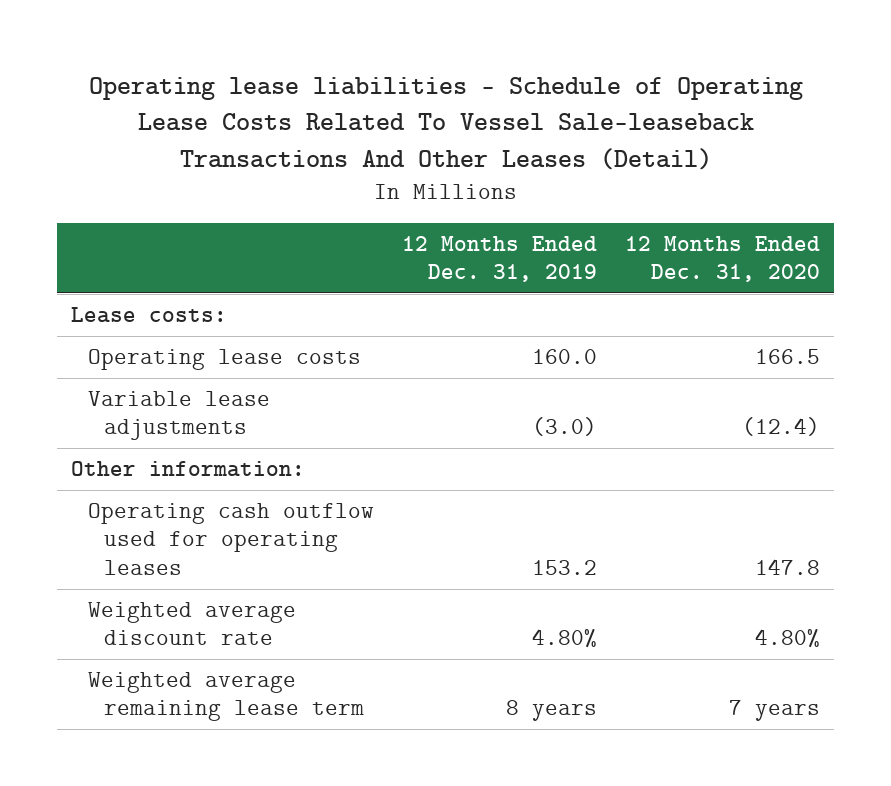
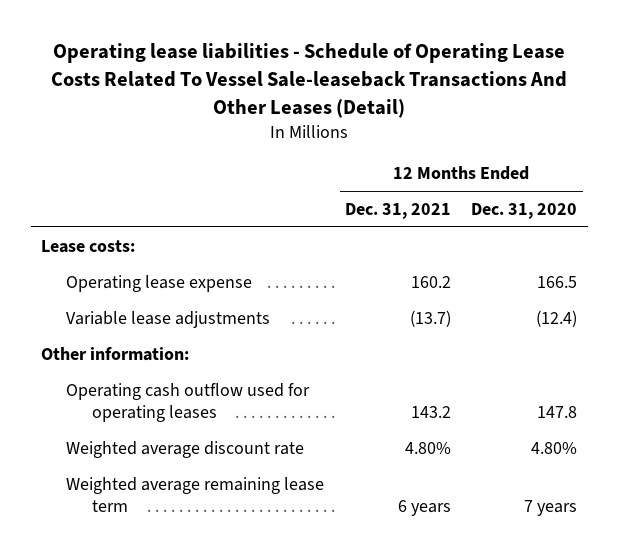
[402,235,598,283] 12 Months Ended Dec. 31, 2019 -> none
none -> [344,202,451,219] Dec. 31, 2021
[87,349,361,371] Operating lease costs -> [66,274,253,292] Operating lease expense

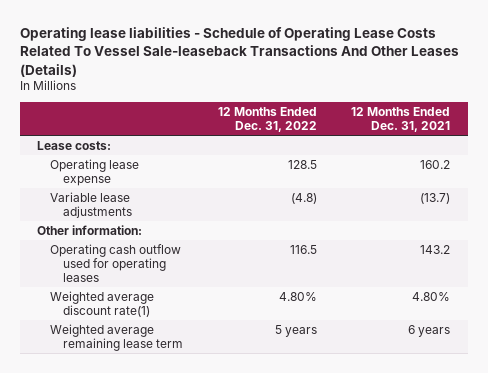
[51,43,568,118] Operating lease liabilities - Schedule of Operating Lease Costs Related To Vessel Sale-leaseback Transactions And Other Leases (Detail) -> [19,27,459,77] Operating lease liabilities - Schedule of Operating Lease Costs Related To Vessel Sale-leaseback Transactions And Other Leases (Details)
[471,202,578,219] Dec. 31, 2020 -> none
none -> [217,106,317,133] 12 Months Ended Dec. 31, 2022
[66,440,305,458] Weighted average discount rate -> [50,290,155,317] Weighted average discount rate(1)

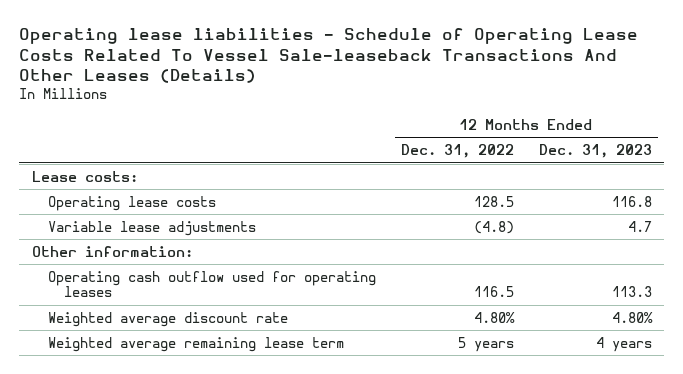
[351,106,451,133] 12 Months Ended Dec. 31, 2021 -> none
none -> [538,144,652,159] Dec. 31, 2023
[50,158,140,186] Operating lease expense -> [47,195,216,211] Operating lease costs
[50,290,155,317] Weighted average discount rate(1) -> [47,311,288,327] Weighted average discount rate

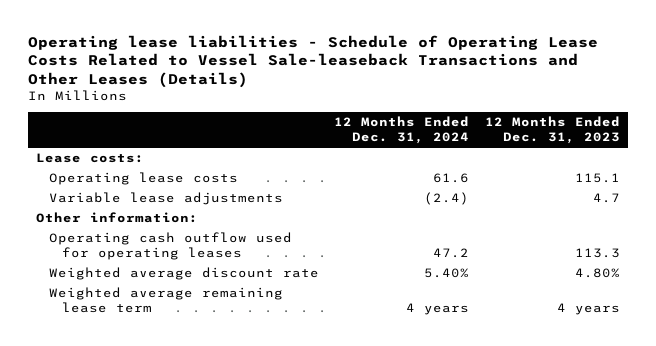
[19,27,639,84] Operating lease liabilities - Schedule of Operating Lease Costs Related To Vessel Sale-leaseback Transactions And Other Leases (Details) -> [27,34,598,88] Operating lease liabilities - Schedule of Operating Lease Costs Related to Vessel Sale-leaseback Transactions and Other Leases (Details)
[400,144,514,159] Dec. 31, 2022 -> none
none -> [334,116,470,145] 12 Months Ended Dec. 31, 2024
[611,195,652,207] 116.8 -> [574,173,620,184] 115.1

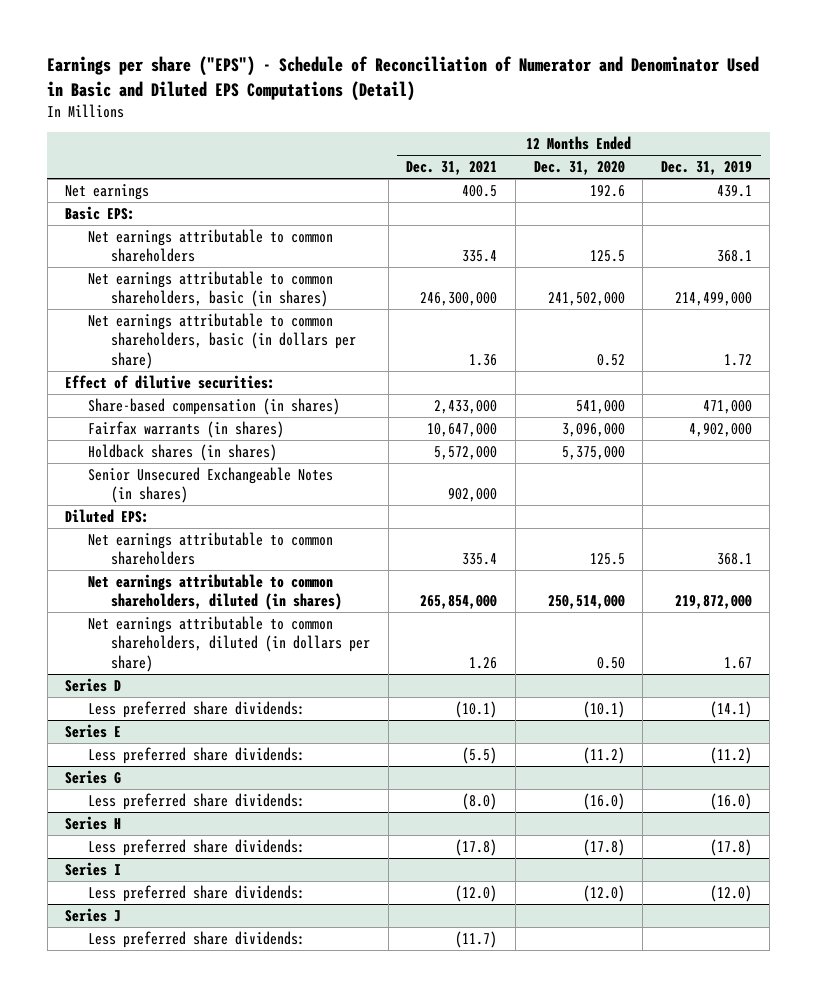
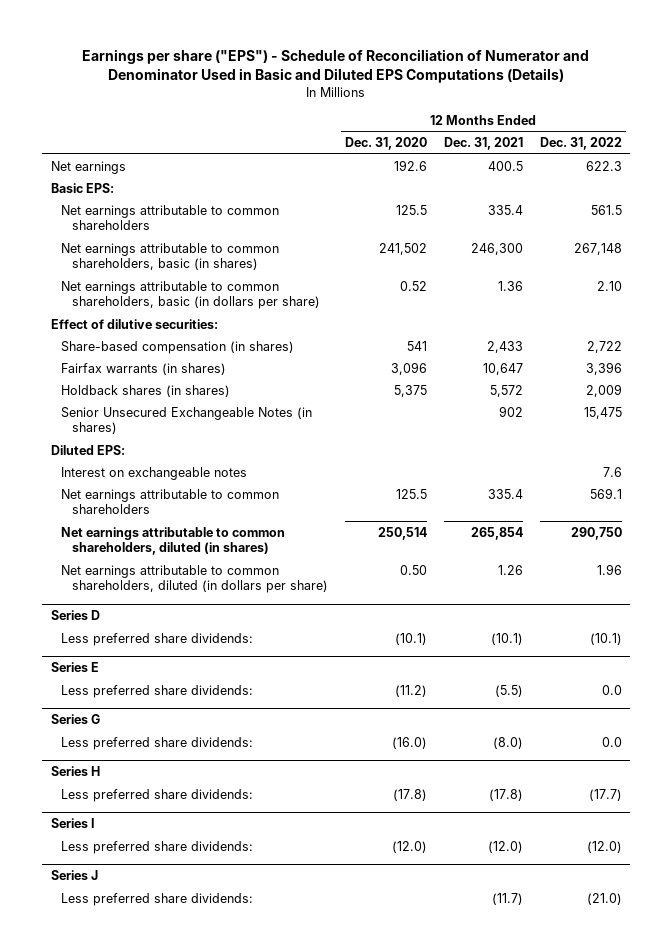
[47,56,760,101] Earnings per share ("EPS") - Schedule of Reconciliation of Numerator and Denominator Used in Basic and Diluted EPS Computations (Detail) -> [82,49,590,84] Earnings per share ("EPS") - Schedule of Reconciliation of Numerator and Denominator Used in Basic and Diluted EPS Computations (Details)
[660,161,752,176] Dec. 31, 2019 -> none
none -> [539,137,622,151] Dec. 31, 2022
[420,292,498,307] 246,300,000 -> [470,242,523,255] 246,300
[547,292,625,307] 241,502,000 -> [379,242,428,255] 241,502
[434,399,498,414] 2,433,000 -> [486,340,523,353] 2,433
[575,399,625,414] 541,000 -> [407,340,428,351] 541
[427,422,498,437] 10,647,000 -> [482,362,523,375] 10,647
[561,422,625,437] 3,096,000 -> [391,361,428,375] 3,096
[434,445,498,460] 5,572,000 -> [489,384,523,397] 5,572
[561,445,625,460] 5,375,000 -> [394,384,428,397] 5,375
[448,488,498,503] 902,000 -> [498,405,523,417] 902
none -> [61,466,248,480] Interest on exchangeable notes
[420,595,498,610] 265,854,000 -> [470,526,523,540] 265,854
[547,595,625,610] 250,514,000 -> [378,526,428,540] 250,514

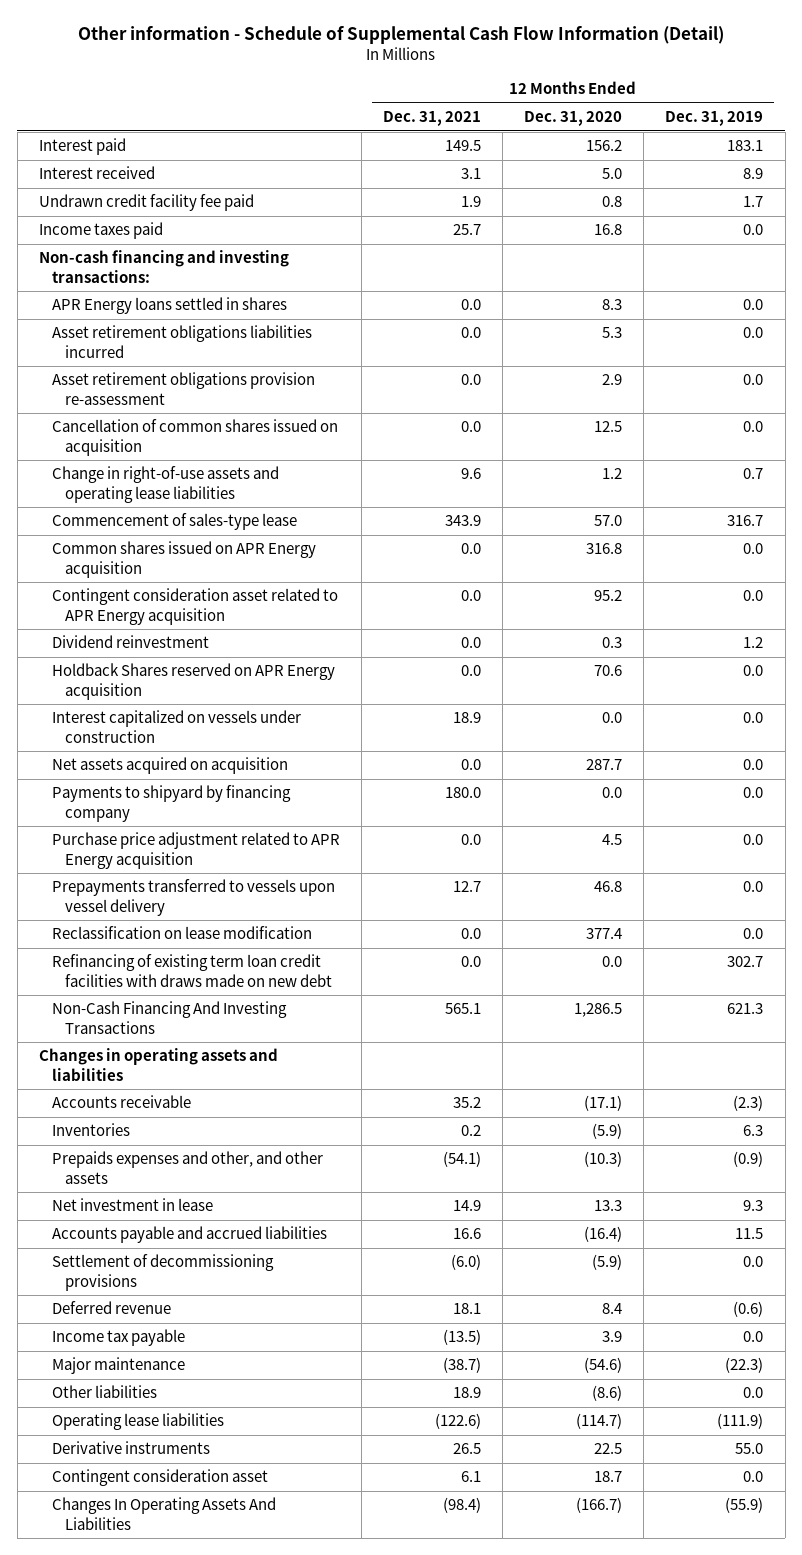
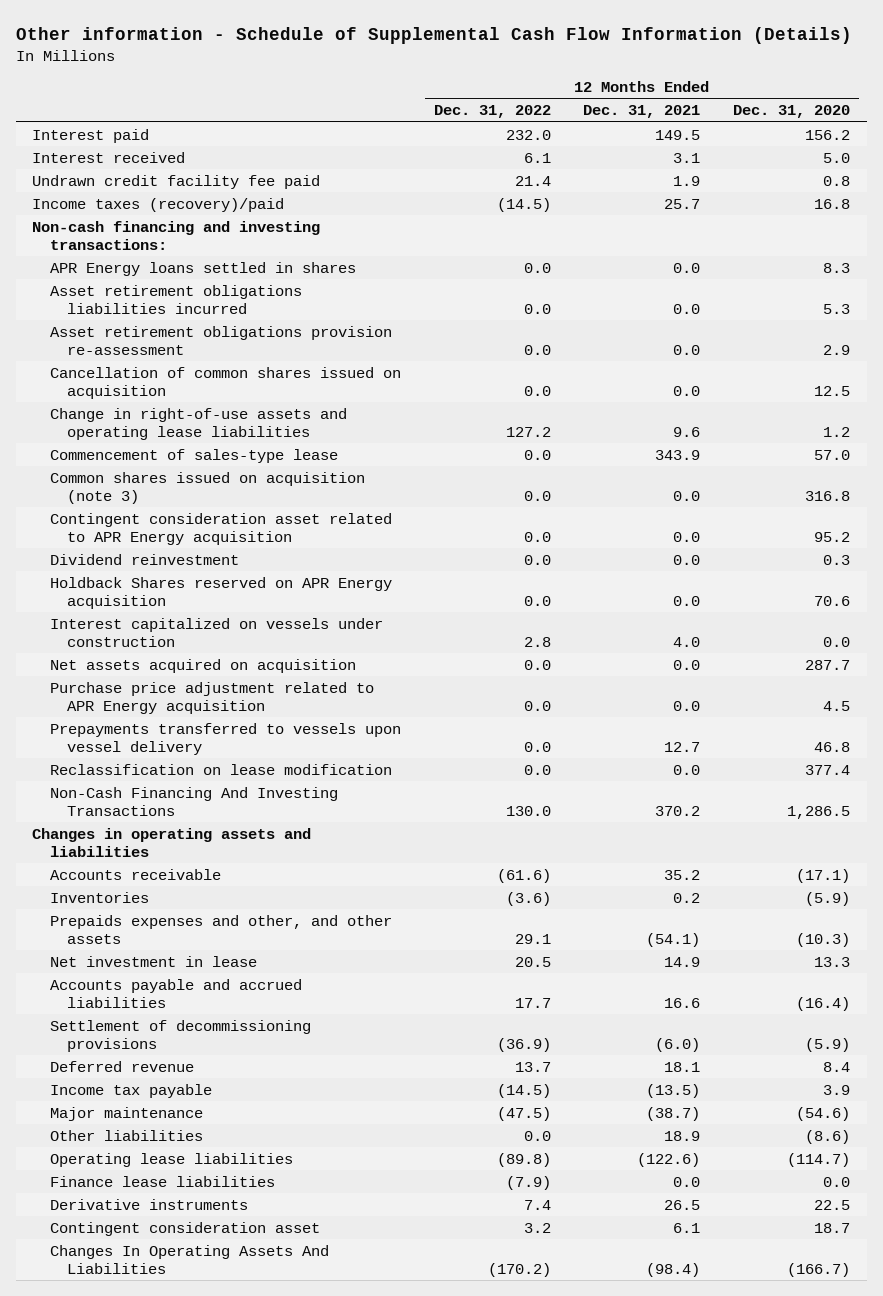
[78,26,725,45] Other information - Schedule of Supplemental Cash Flow Information (Detail) -> [15,26,852,44] Other information - Schedule of Supplemental Cash Flow Information (Details)
[665,111,764,127] Dec. 31, 2019 -> none
none -> [433,105,551,119] Dec. 31, 2022
[38,222,163,240] Income taxes paid -> [32,197,285,212] Income taxes (recovery)/paid
[51,541,316,578] Common shares issued on APR Energy acquisition -> [49,471,365,504] Common shares issued on acquisition (note 3)
[452,712,481,724] 18.9 -> [673,636,701,647] 4.0
[51,785,291,822] Payments to shipyard by financing company -> none
[51,954,332,987] Refinancing of existing term loan credit facilities with draws made on new debt -> none
[444,1003,481,1015] 565.1 -> [655,805,701,816] 370.2
none -> [49,1175,275,1187] Finance lease liabilities

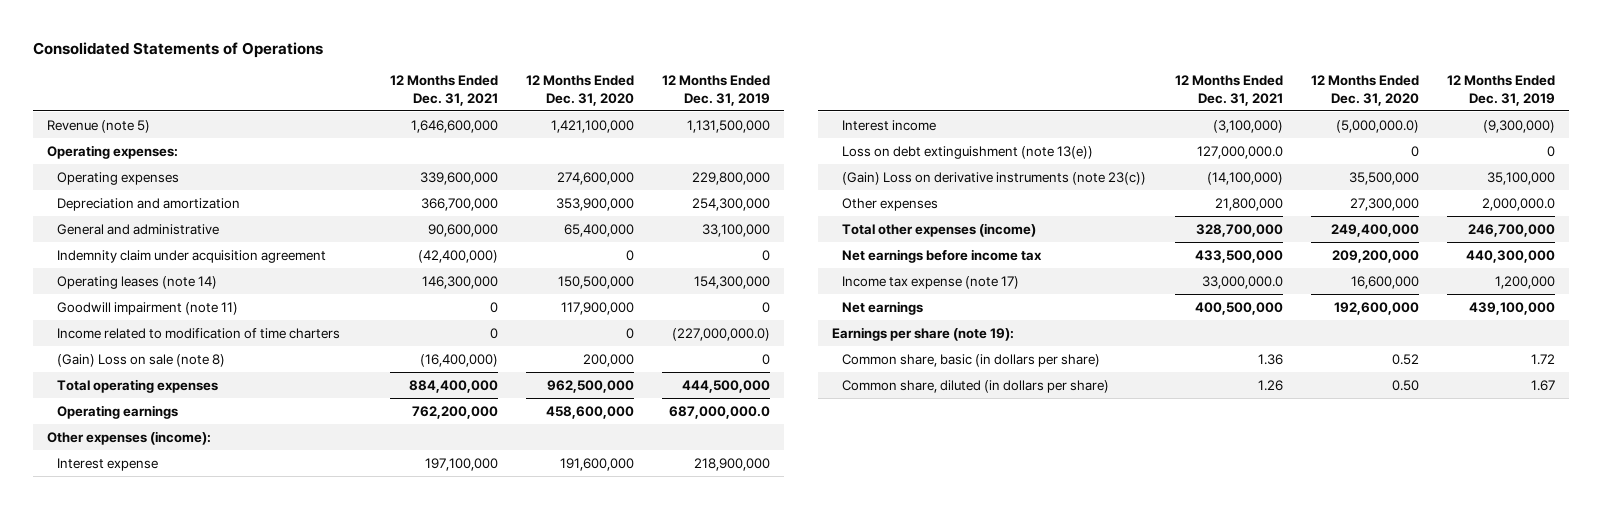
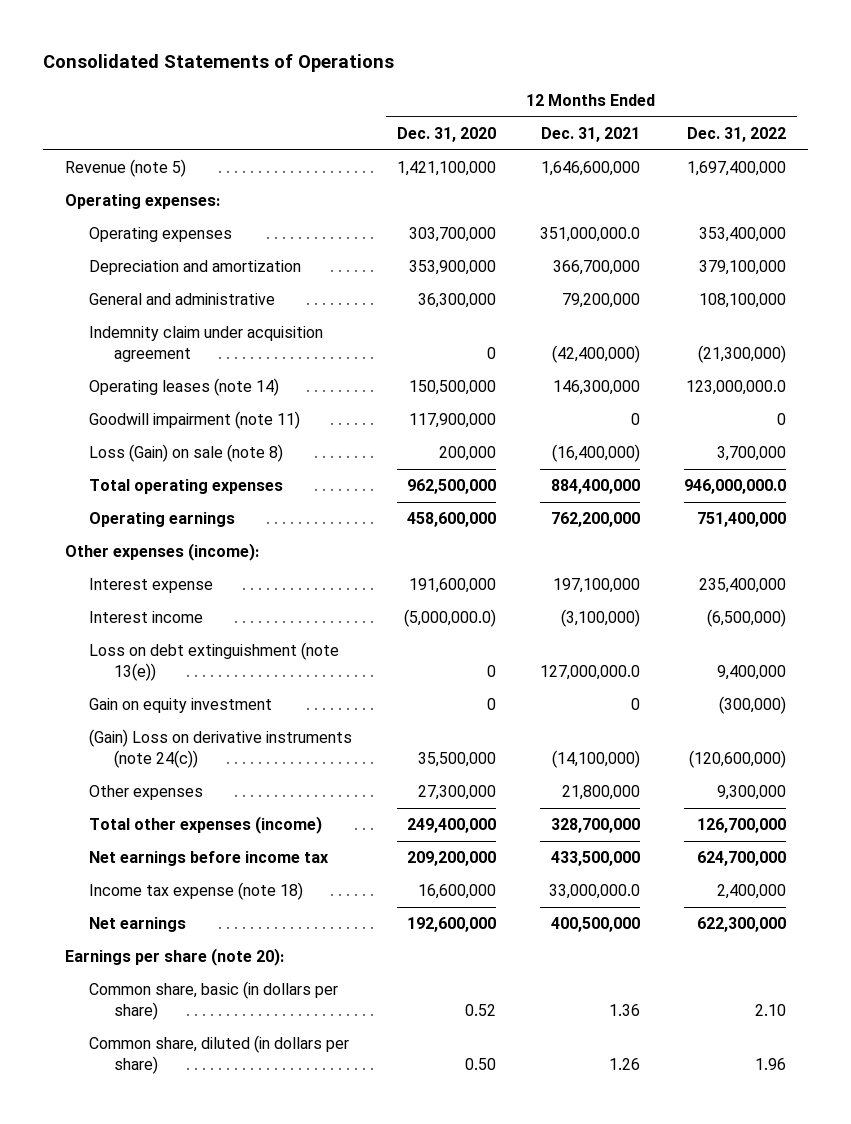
[662,75,771,106] 12 Months Ended Dec. 31, 2019 -> none
none -> [687,127,787,143] Dec. 31, 2022
[419,171,498,185] 339,600,000 -> [539,227,640,243] 351,000,000.0
[556,171,634,185] 274,600,000 -> [408,227,496,243] 303,700,000
[427,223,498,237] 90,600,000 -> [561,293,640,309] 79,200,000
[563,223,634,237] 65,400,000 -> [417,293,496,309] 36,300,000
[57,327,341,339] Income related to modification of time charters -> none
[57,353,226,367] (Gain) Loss on sale (note 8) -> [89,444,284,463] Loss (Gain) on sale (note 8)
none -> [89,698,273,714] Gain on equity investment
[842,171,1147,185] (Gain) Loss on derivative instruments (note 23(c)) -> [89,729,353,768] (Gain) Loss on derivative instruments (note 24(c))
[842,275,1020,289] Income tax expense (note 17) -> [89,882,304,901] Income tax expense (note 18)
[832,326,1015,341] Earnings per share (note 19): -> [64,948,284,967] Earnings per share (note 20):

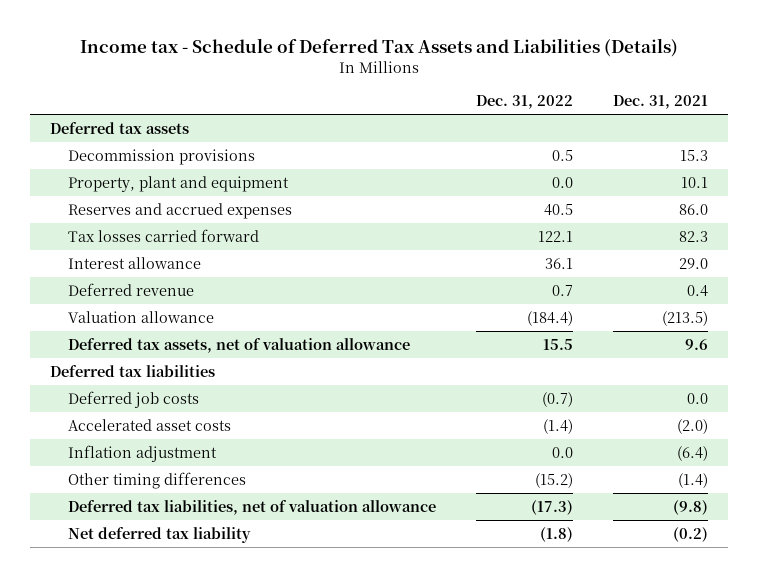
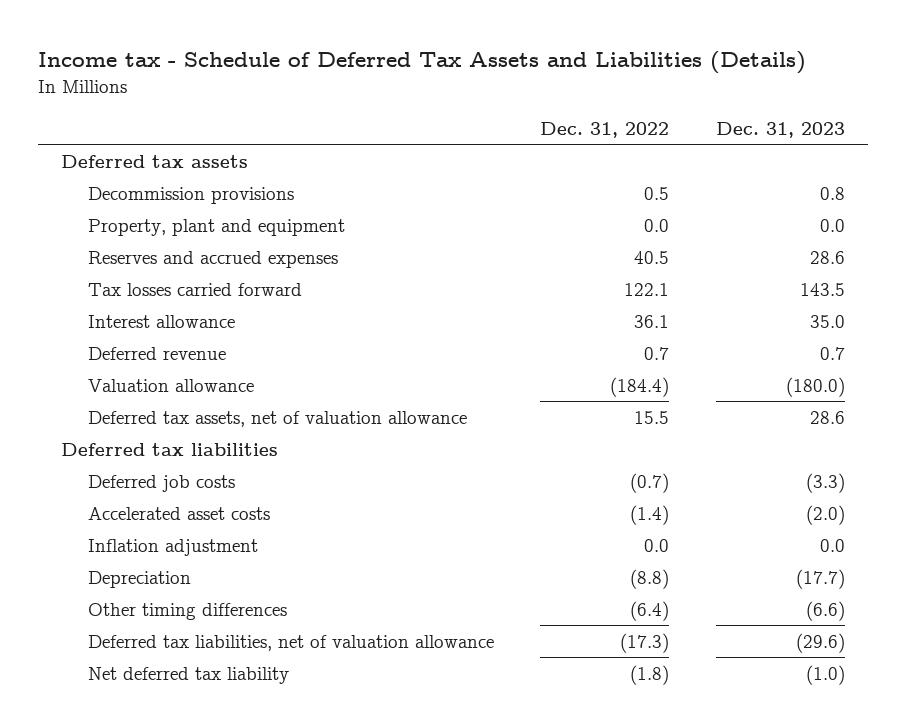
[612,95,708,110] Dec. 31, 2021 -> none
none -> [715,121,845,138] Dec. 31, 2023
none -> [87,570,191,588] Depreciation
[534,472,573,488] (15.2) -> [630,600,670,621] (6.4)

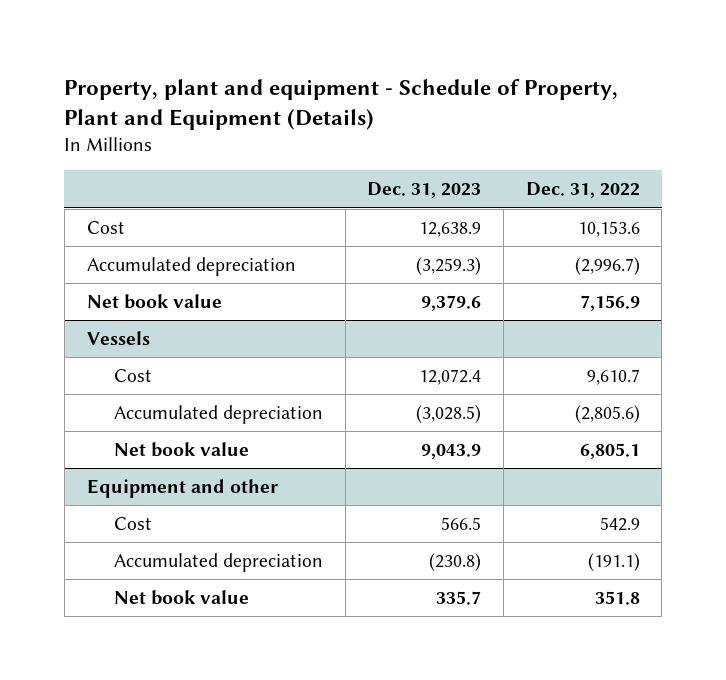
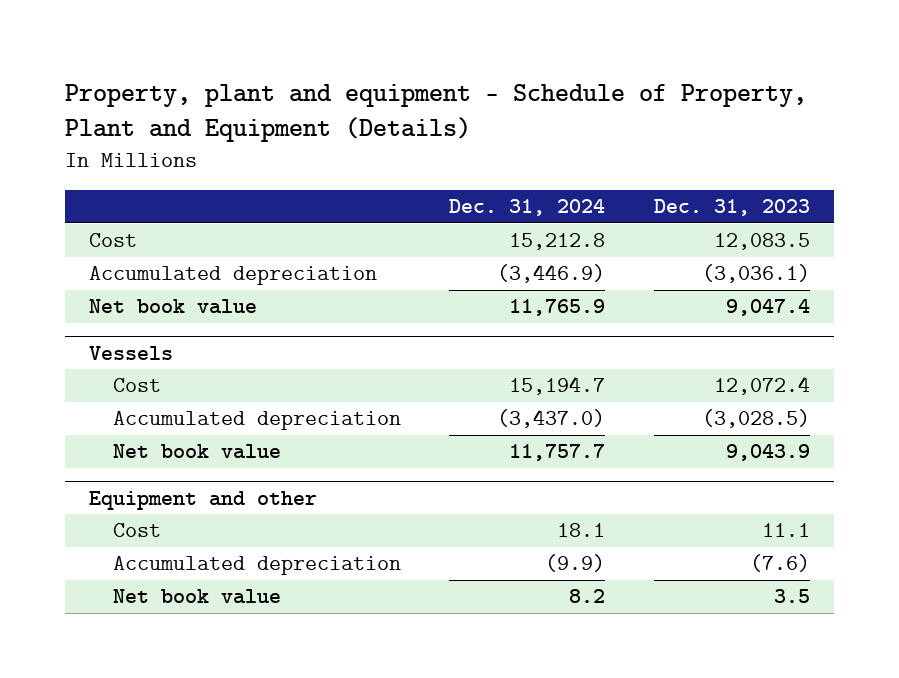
[525,182,640,199] Dec. 31, 2022 -> none
none -> [449,199,606,217] Dec. 31, 2024
[419,222,482,238] 12,638.9 -> [713,233,810,251] 12,083.5
[416,257,482,276] (3,259.3) -> [701,264,810,284] (3,036.1)
[421,295,482,312] 9,379.6 -> [725,299,810,317] 9,047.4
[441,517,482,531] 566.5 -> [761,523,810,538] 11.1
[429,553,482,572] (230.8) -> [749,554,810,573] (7.6)
[436,591,482,606] 335.7 -> [773,589,810,604] 3.5

